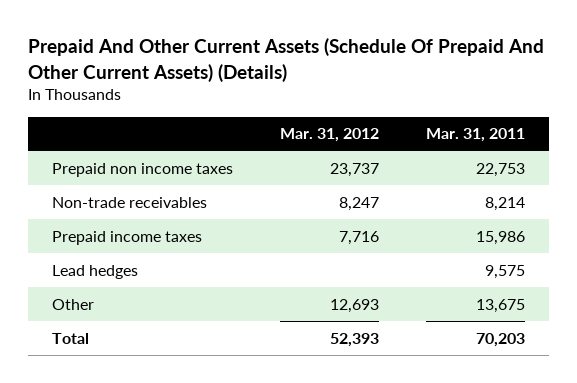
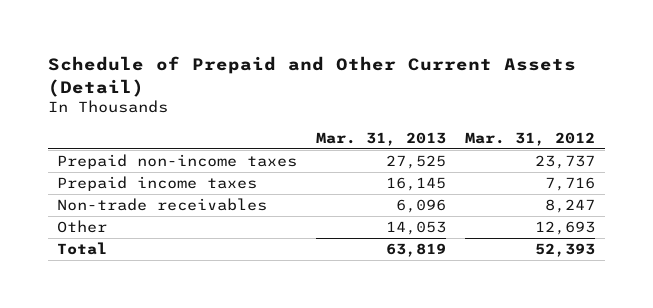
[28,38,545,82] Prepaid And Other Current Assets (Schedule Of Prepaid And Other Current Assets) (Details) -> [47,56,576,97] Schedule of Prepaid and Other Current Assets (Detail)
[426,128,526,143] Mar. 31, 2011 -> none
none -> [316,131,447,146] Mar. 31, 2013
[51,162,233,177] Prepaid non income taxes -> [57,153,298,169] Prepaid non-income taxes
[51,264,138,279] Lead hedges -> none
[51,196,207,208] Non-trade receivables -> [57,197,268,211] Non-trade receivables

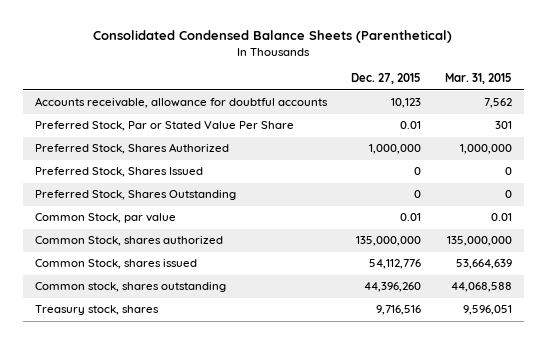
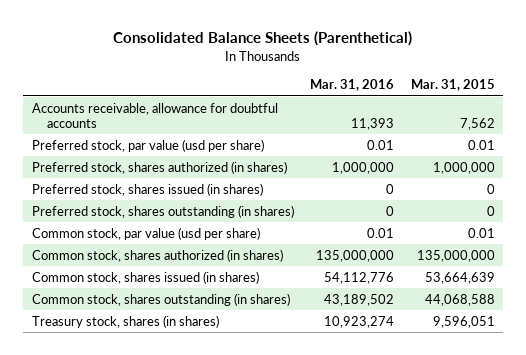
[93,30,453,44] Consolidated Condensed Balance Sheets (Parenthetical) -> [113,31,413,47] Consolidated Balance Sheets (Parenthetical)
[350,73,421,85] Dec. 27, 2015 -> none
none -> [310,79,395,92] Mar. 31, 2016
[34,121,294,132] Preferred Stock, Par or Stated Value Per Share -> [31,138,264,152] Preferred stock, par value (usd per share)
[494,121,512,130] 301 -> [467,139,495,150] 0.01
[34,143,229,155] Preferred Stock, Shares Authorized -> [31,160,287,174] Preferred stock, shares authorized (in shares)
[34,167,203,178] Preferred Stock, Shares Issued -> [31,182,263,196] Preferred stock, shares issued (in shares)
[34,190,236,201] Preferred Stock, Shares Outstanding -> [31,204,294,218] Preferred stock, shares outstanding (in shares)
[34,213,176,224] Common Stock, par value -> [31,226,260,240] Common stock, par value (usd per share)
[34,236,223,247] Common Stock, shares authorized -> [31,248,283,262] Common stock, shares authorized (in shares)
[34,259,197,270] Common Stock, shares issued -> [31,270,259,284] Common stock, shares issued (in shares)
[34,282,226,293] Common stock, shares outstanding -> [31,292,290,306] Common stock, shares outstanding (in shares)
[34,305,159,316] Treasury stock, shares -> [31,314,219,328] Treasury stock, shares (in shares)

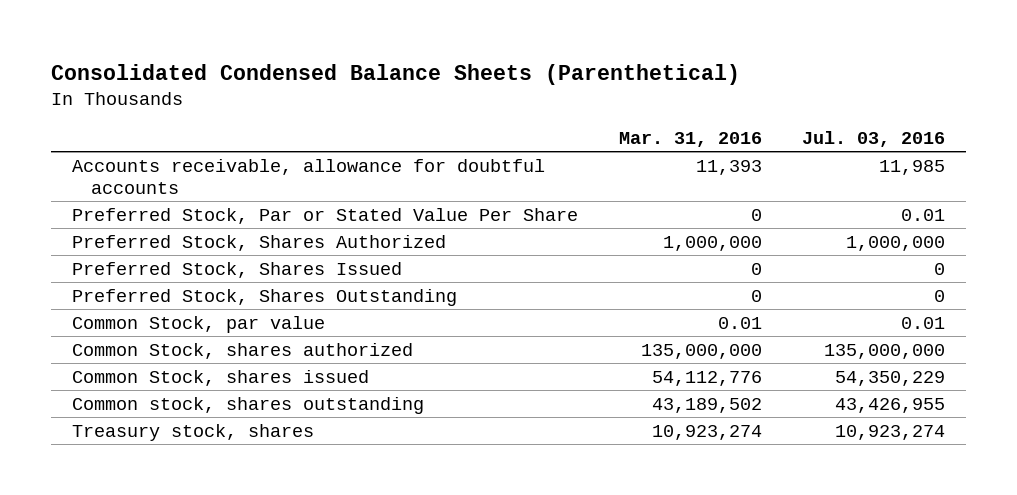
[113,31,413,47] Consolidated Balance Sheets (Parenthetical) -> [51,64,741,86] Consolidated Condensed Balance Sheets (Parenthetical)
[410,79,495,92] Mar. 31, 2015 -> none
none -> [802,130,946,147] Jul. 03, 2016
[31,138,264,152] Preferred stock, par value (usd per share) -> [71,207,578,224] Preferred Stock, Par or Stated Value Per Share
[367,139,395,150] 0.01 -> [750,208,762,221] 0
[31,160,287,174] Preferred stock, shares authorized (in shares) -> [71,234,446,251] Preferred Stock, Shares Authorized
[31,182,263,196] Preferred stock, shares issued (in shares) -> [71,261,402,278] Preferred Stock, Shares Issued
[31,204,294,218] Preferred stock, shares outstanding (in shares) -> [71,288,457,306] Preferred Stock, Shares Outstanding
[31,226,260,240] Common stock, par value (usd per share) -> [71,315,325,333] Common Stock, par value
[31,248,283,262] Common stock, shares authorized (in shares) -> [71,342,413,359] Common Stock, shares authorized
[31,270,259,284] Common stock, shares issued (in shares) -> [71,369,369,386] Common Stock, shares issued
[31,292,290,306] Common stock, shares outstanding (in shares) -> [71,396,424,414] Common stock, shares outstanding
[31,314,219,328] Treasury stock, shares (in shares) -> [71,423,314,441] Treasury stock, shares

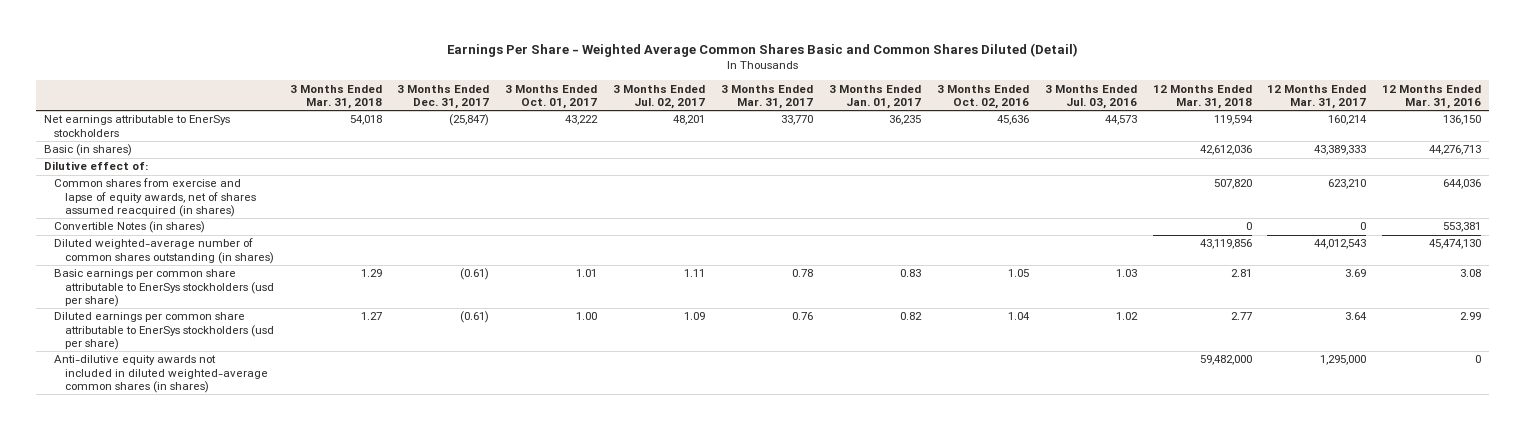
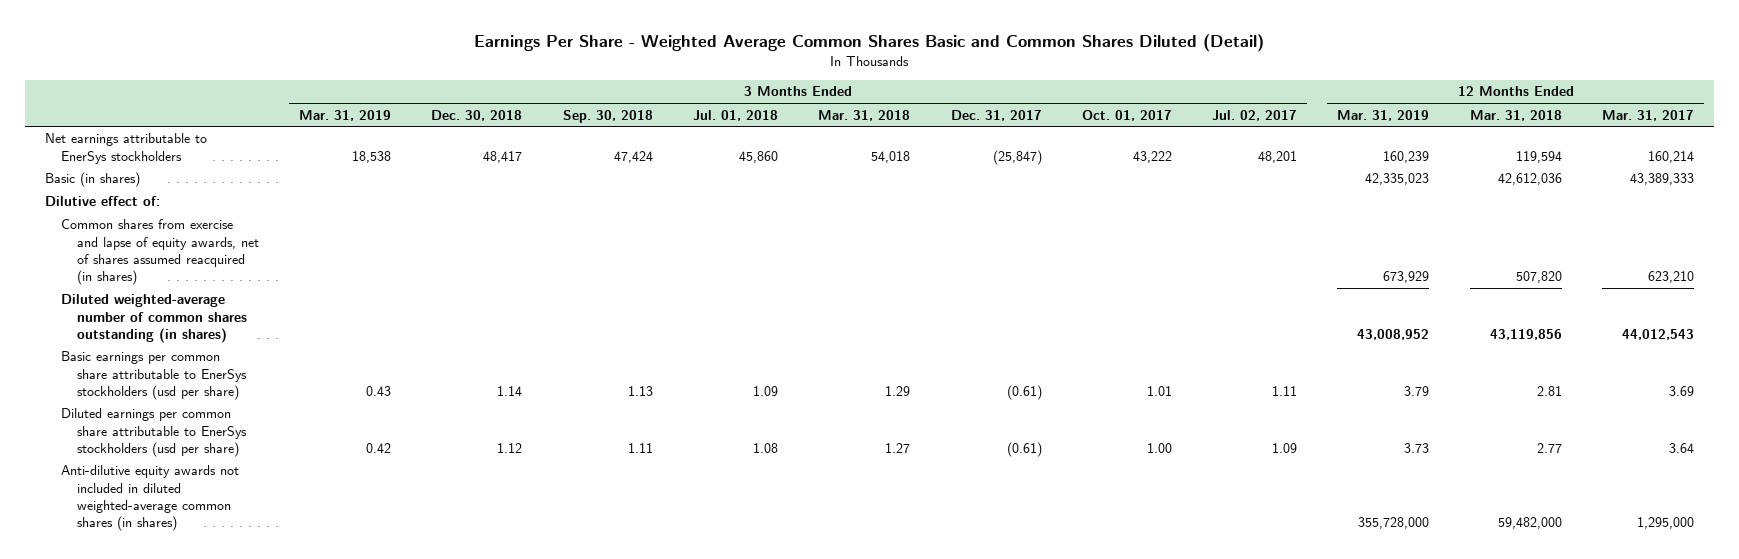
[721,84,814,110] 3 Months Ended Mar. 31, 2017 -> none
[828,84,921,110] 3 Months Ended Jan. 01, 2017 -> none
[936,84,1029,110] 3 Months Ended Oct. 02, 2016 -> none
[1044,84,1137,110] 3 Months Ended Jul. 03, 2016 -> none
[1382,84,1482,110] 12 Months Ended Mar. 31, 2016 -> none
none -> [299,109,392,121] Mar. 31, 2019
none -> [431,109,523,121] Dec. 30, 2018
none -> [562,109,653,123] Sep. 30, 2018
none -> [692,109,778,121] Jul. 01, 2018
none -> [1337,109,1430,121] Mar. 31, 2019
[54,221,206,234] Convertible Notes (in shares) -> none

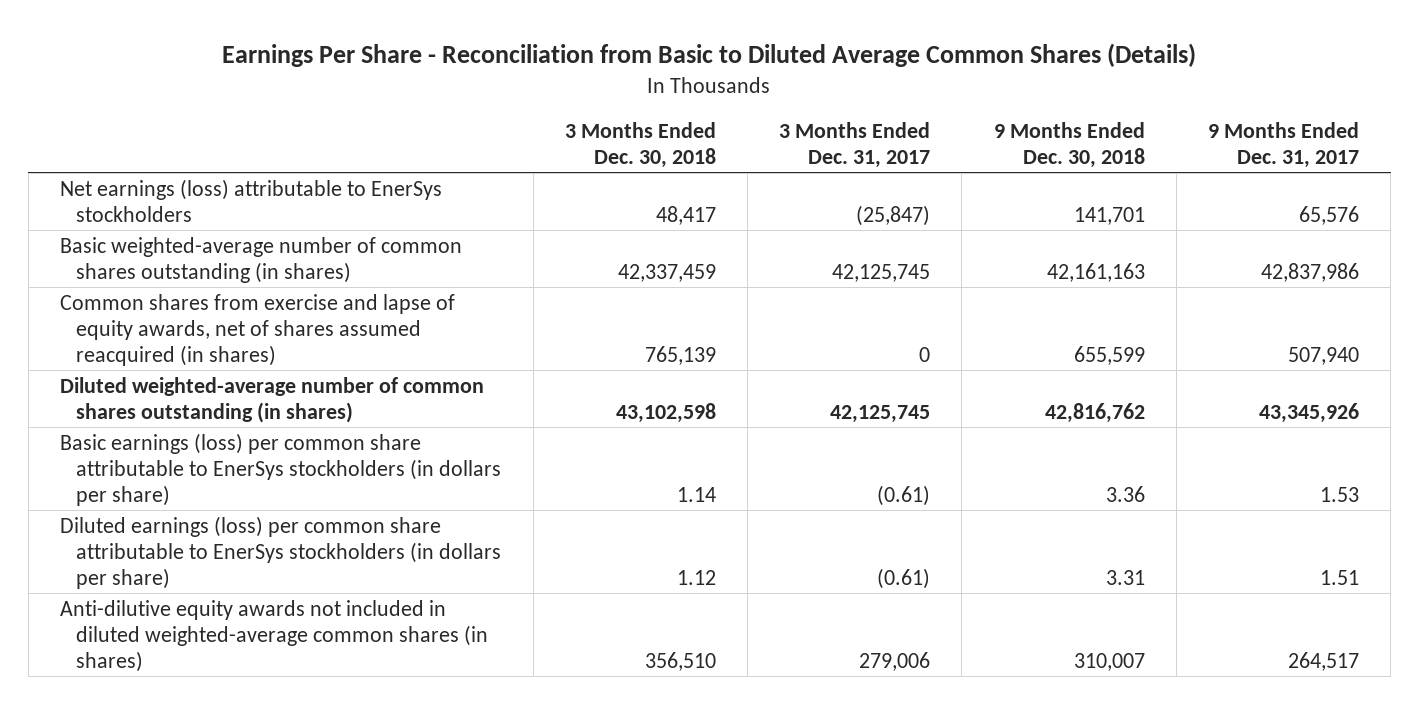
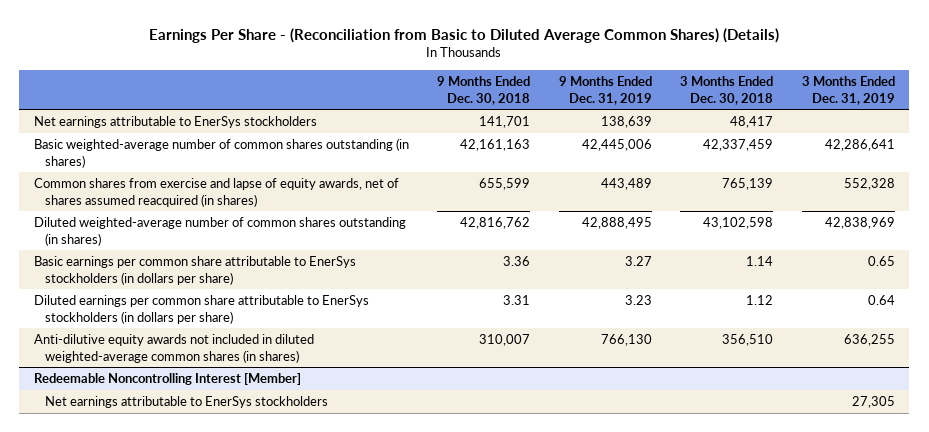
[222,42,1197,67] Earnings Per Share - Reconciliation from Basic to Diluted Average Common Shares (Details) -> [149,27,780,43] Earnings Per Share - (Reconciliation from Basic to Diluted Average Common Shares) (Details)
[779,122,931,168] 3 Months Ended Dec. 31, 2017 -> none
[1207,122,1359,168] 9 Months Ended Dec. 31, 2017 -> none
none -> [558,75,652,105] 9 Months Ended Dec. 31, 2019
none -> [802,75,896,105] 3 Months Ended Dec. 31, 2019
[59,179,442,222] Net earnings (loss) attributable to EnerSys stockholders -> [33,116,317,129] Net earnings attributable to EnerSys stockholders
[59,433,502,506] Basic earnings (loss) per common share attributable to EnerSys stockholders (in dollars per share) -> [33,256,356,285] Basic earnings per common share attributable to EnerSys stockholders (in dollars per share)
[59,516,502,589] Diluted earnings (loss) per common share attributable to EnerSys stockholders (in dollars per share) -> [33,295,369,324] Diluted earnings per common share attributable to EnerSys stockholders (in dollars per share)
none -> [33,373,301,386] Redeemable Noncontrolling Interest [Member]
none -> [45,396,329,409] Net earnings attributable to EnerSys stockholders

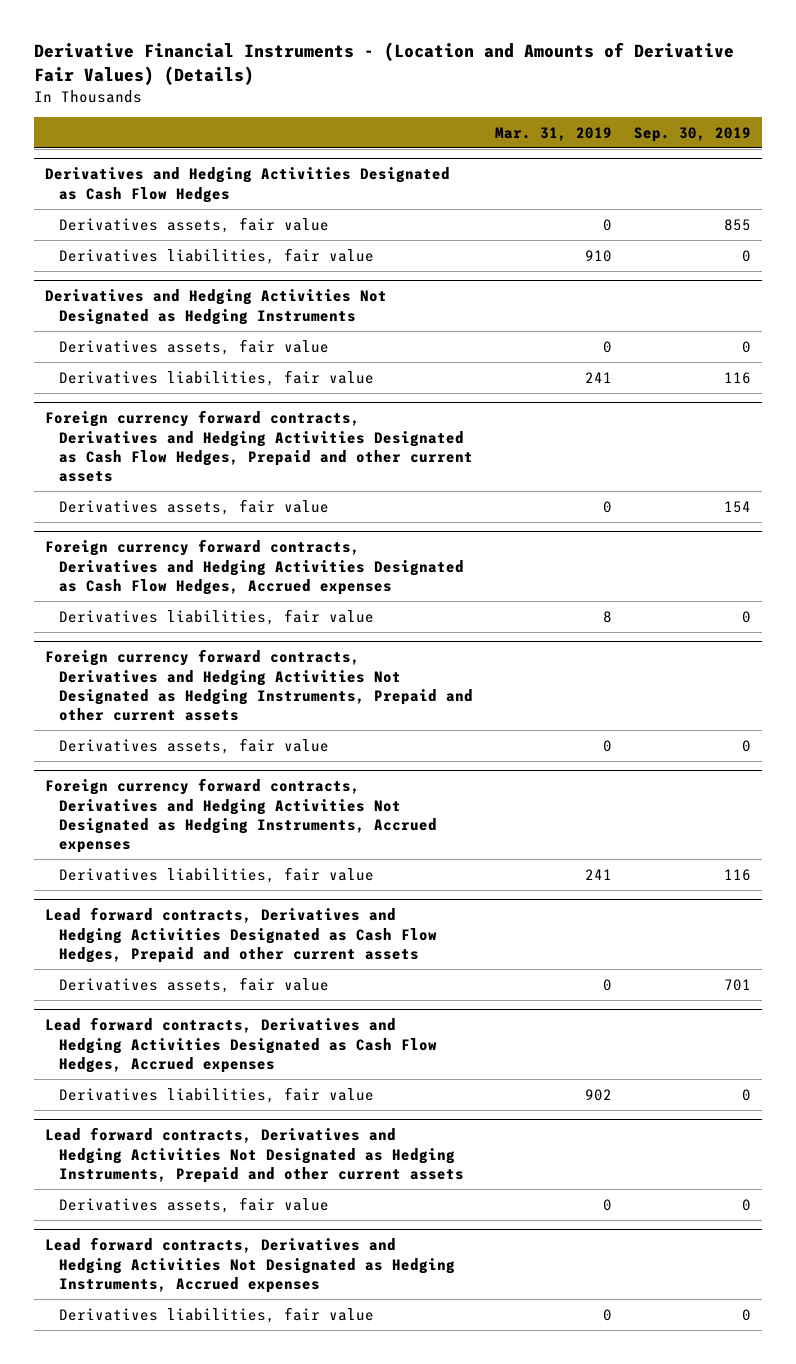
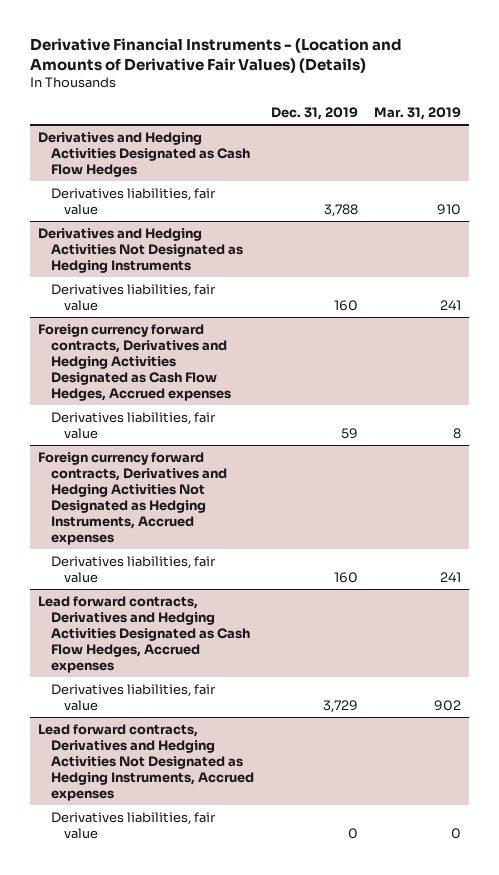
[634,126,752,142] Sep. 30, 2019 -> none
none -> [270,106,358,120] Dec. 31, 2019
[59,216,330,233] Derivatives assets, fair value -> none
[59,338,330,355] Derivatives assets, fair value -> none
[44,410,474,483] Foreign currency forward contracts, Derivatives and Hedging Activities Designated as Cash Flow Hedges, Prepaid and other current assets -> none
[59,498,330,515] Derivatives assets, fair value -> none
[44,649,474,722] Foreign currency forward contracts, Derivatives and Hedging Activities Not Designated as Hedging Instruments, Prepaid and other current assets -> none
[59,737,330,754] Derivatives assets, fair value -> none
[44,907,438,963] Lead forward contracts, Derivatives and Hedging Activities Designated as Cash Flow Hedges, Prepaid and other current assets -> none
[59,976,330,993] Derivatives assets, fair value -> none
[44,1127,465,1183] Lead forward contracts, Derivatives and Hedging Activities Not Designated as Hedging Instruments, Prepaid and other current assets -> none
[59,1196,330,1213] Derivatives assets, fair value -> none

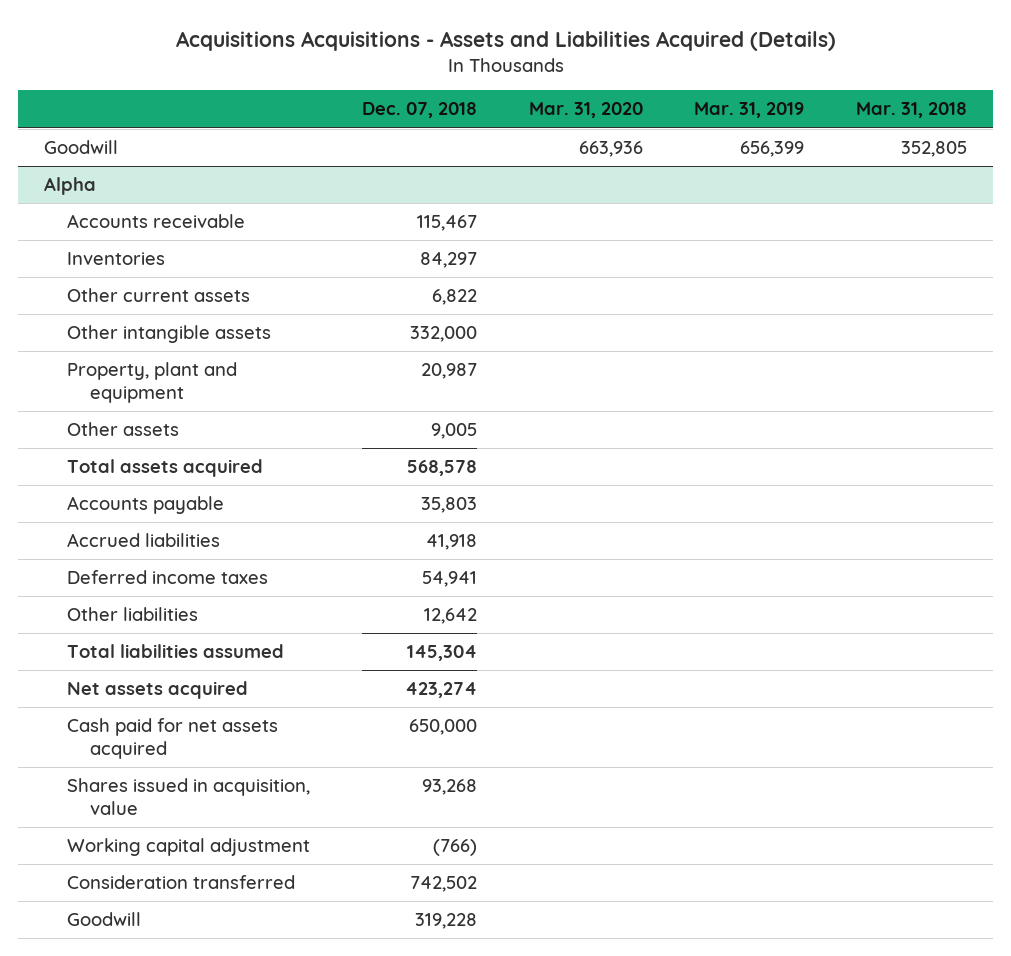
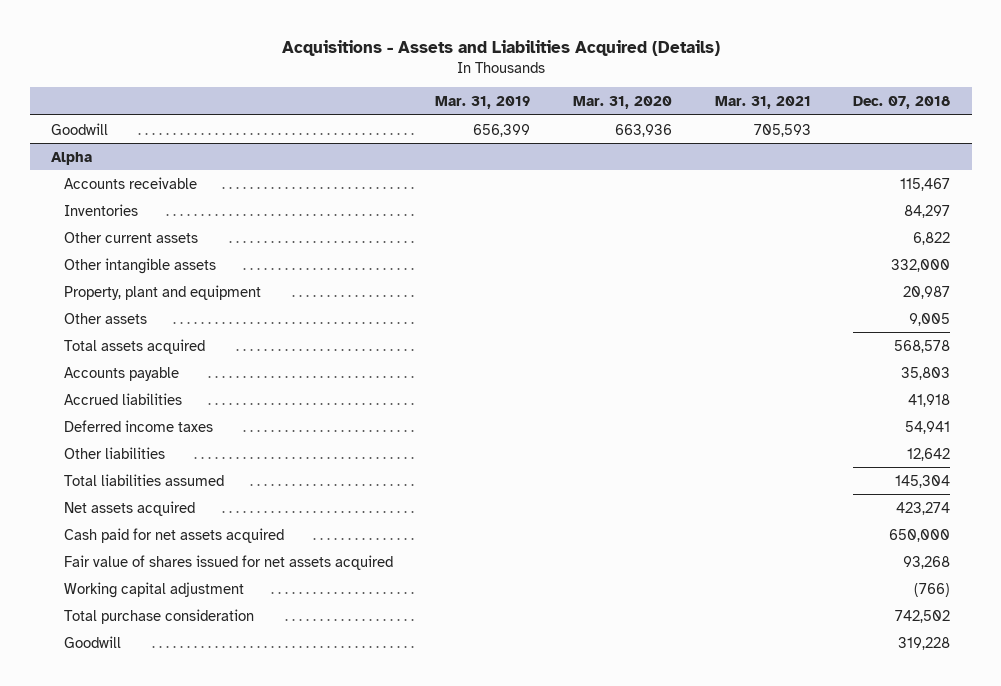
[175,30,836,51] Acquisitions Acquisitions - Assets and Liabilities Acquired (Details) -> [281,39,720,56] Acquisitions - Assets and Liabilities Acquired (Details)
[856,102,968,119] Mar. 31, 2018 -> none
none -> [714,96,811,110] Mar. 31, 2021
[66,778,310,816] Shares issued in acquisition, value -> [63,554,393,570] Fair value of shares issued for net assets acquired
[66,875,295,890] Consideration transferred -> [63,608,254,624] Total purchase consideration

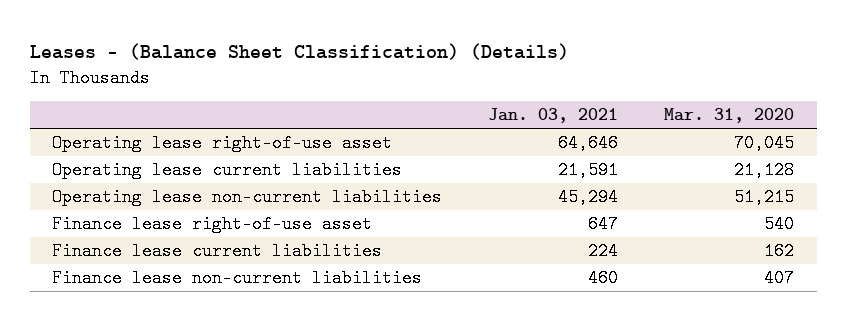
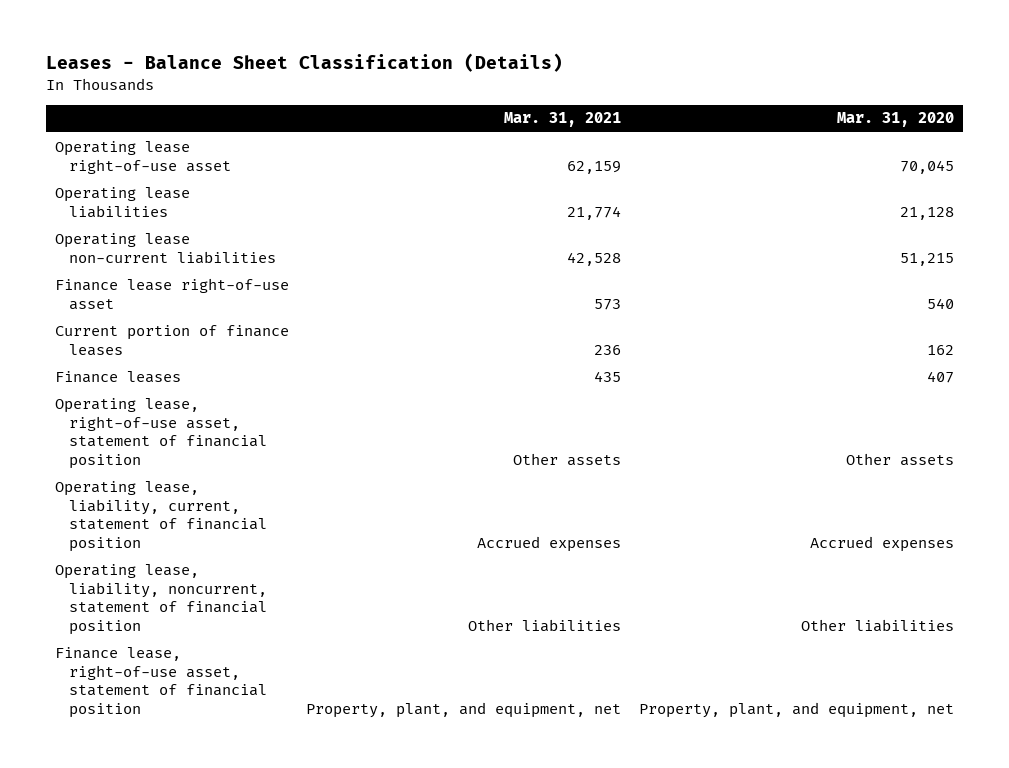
[29,43,569,61] Leases - (Balance Sheet Classification) (Details) -> [45,53,563,73] Leases - Balance Sheet Classification (Details)
[488,108,619,124] Jan. 03, 2021 -> none
none -> [504,112,622,128] Mar. 31, 2021
[52,160,403,179] Operating lease current liabilities -> [54,186,190,218] Operating lease liabilities
[52,241,383,260] Finance lease current liabilities -> [54,324,289,356] Current portion of finance leases
[52,268,423,287] Finance lease non-current liabilities -> [54,370,181,383] Finance leases
none -> [54,397,268,470] Operating lease, right-of-use asset, statement of financial position
none -> [54,480,268,553] Operating lease, liability, current, statement of financial position
none -> [54,563,268,636] Operating lease, liability, noncurrent, statement of financial position
none -> [54,646,268,719] Finance lease, right-of-use asset, statement of financial position

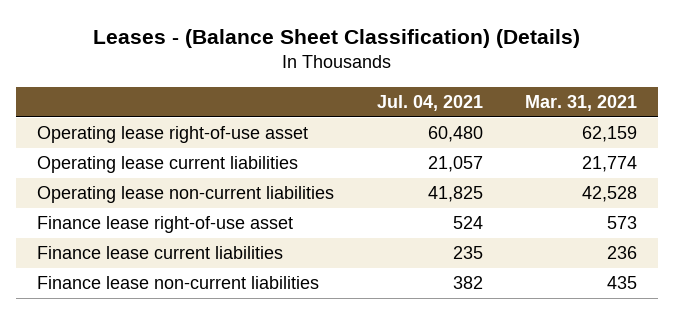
[45,53,563,73] Leases - Balance Sheet Classification (Details) -> [93,29,581,49] Leases - (Balance Sheet Classification) (Details)
[836,112,954,128] Mar. 31, 2020 -> none
none -> [376,94,483,111] Jul. 04, 2021
[54,186,190,218] Operating lease liabilities -> [37,156,299,174] Operating lease current liabilities
[54,397,268,470] Operating lease, right-of-use asset, statement of financial position -> none
[54,480,268,553] Operating lease, liability, current, statement of financial position -> none
[54,563,268,636] Operating lease, liability, noncurrent, statement of financial position -> none
[54,646,268,719] Finance lease, right-of-use asset, statement of financial position -> none
[54,324,289,356] Current portion of finance leases -> [37,246,284,260] Finance lease current liabilities
[54,370,181,383] Finance leases -> [37,276,320,290] Finance lease non-current liabilities

